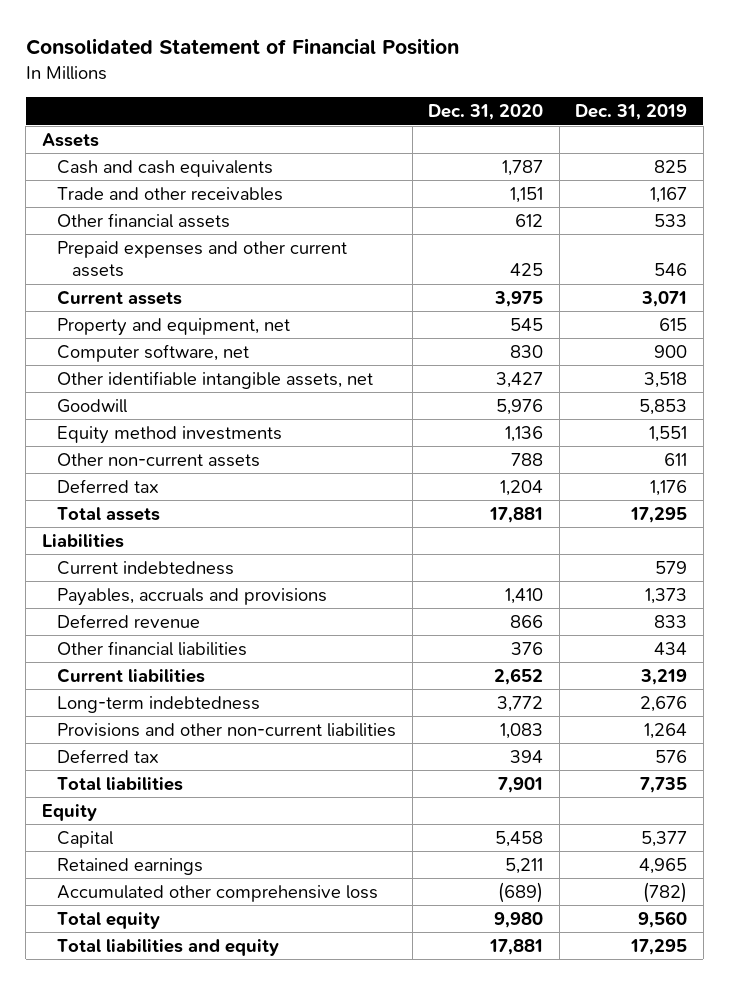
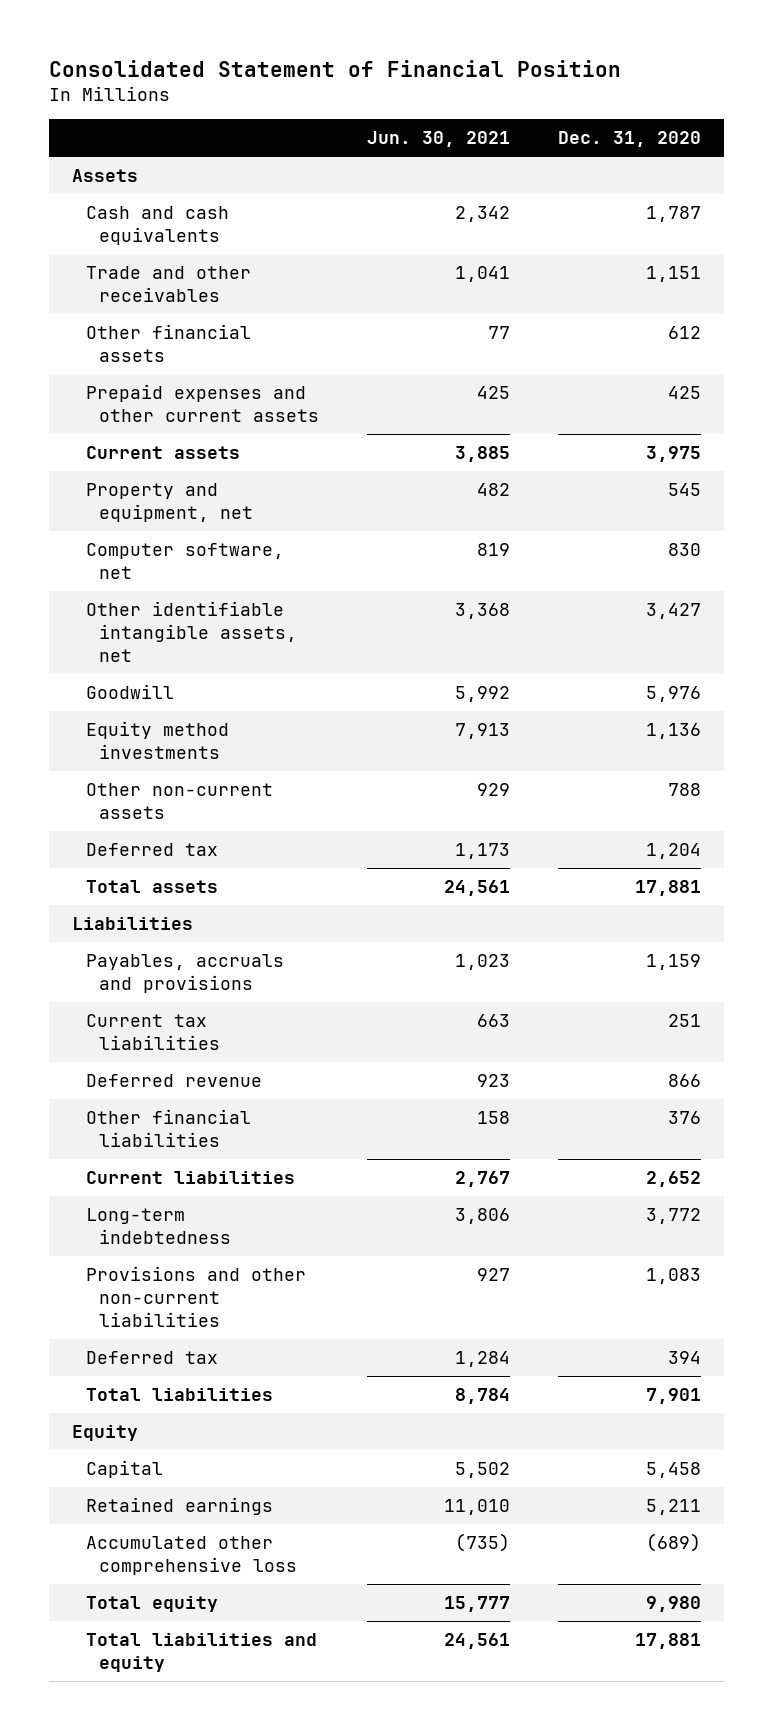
[575,104,688,121] Dec. 31, 2019 -> none
none -> [366,131,510,148] Jun. 30, 2021
[56,560,234,575] Current indebtedness -> none
[505,587,544,604] 1,410 -> [645,953,701,970] 1,159
none -> [85,1013,221,1050] Current tax liabilities

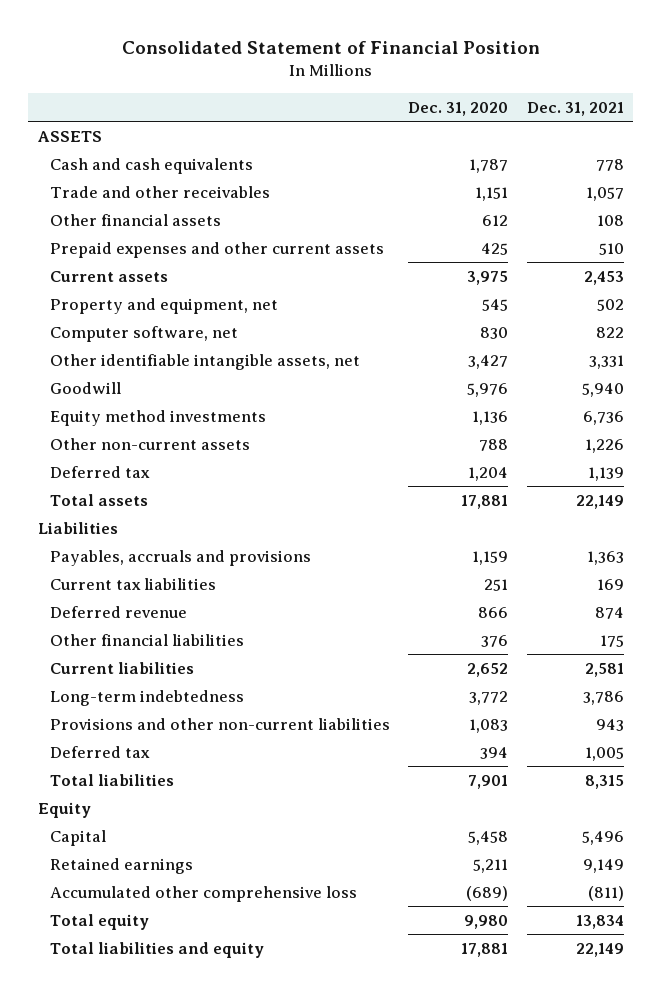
[366,131,510,148] Jun. 30, 2021 -> none
none -> [526,101,624,116] Dec. 31, 2021
[72,168,139,182] Assets -> [37,130,102,142] ASSETS

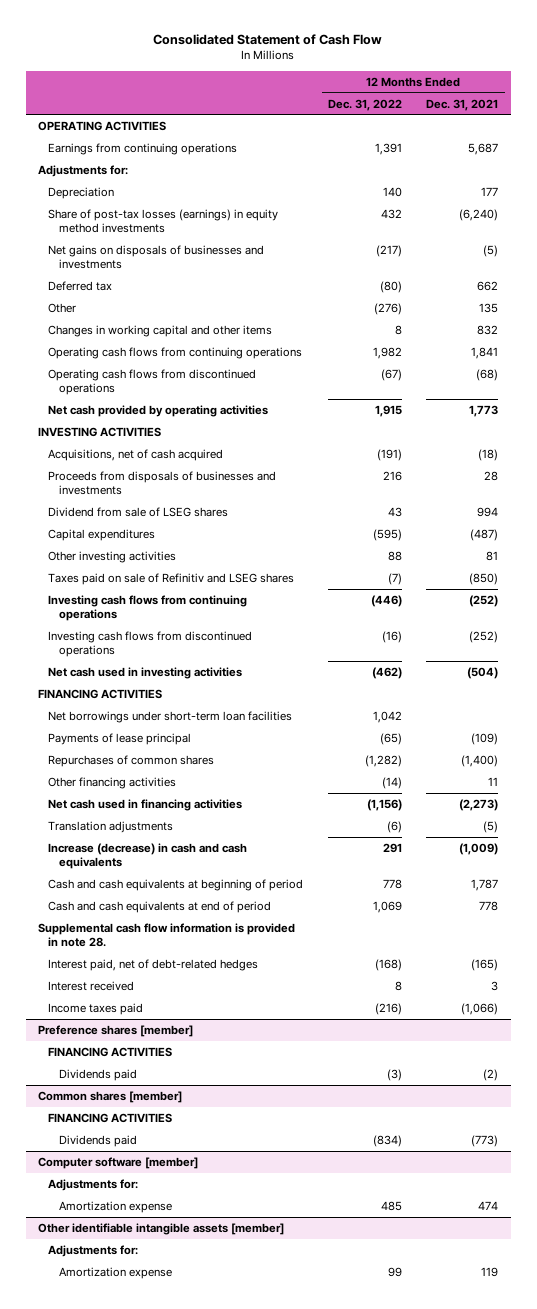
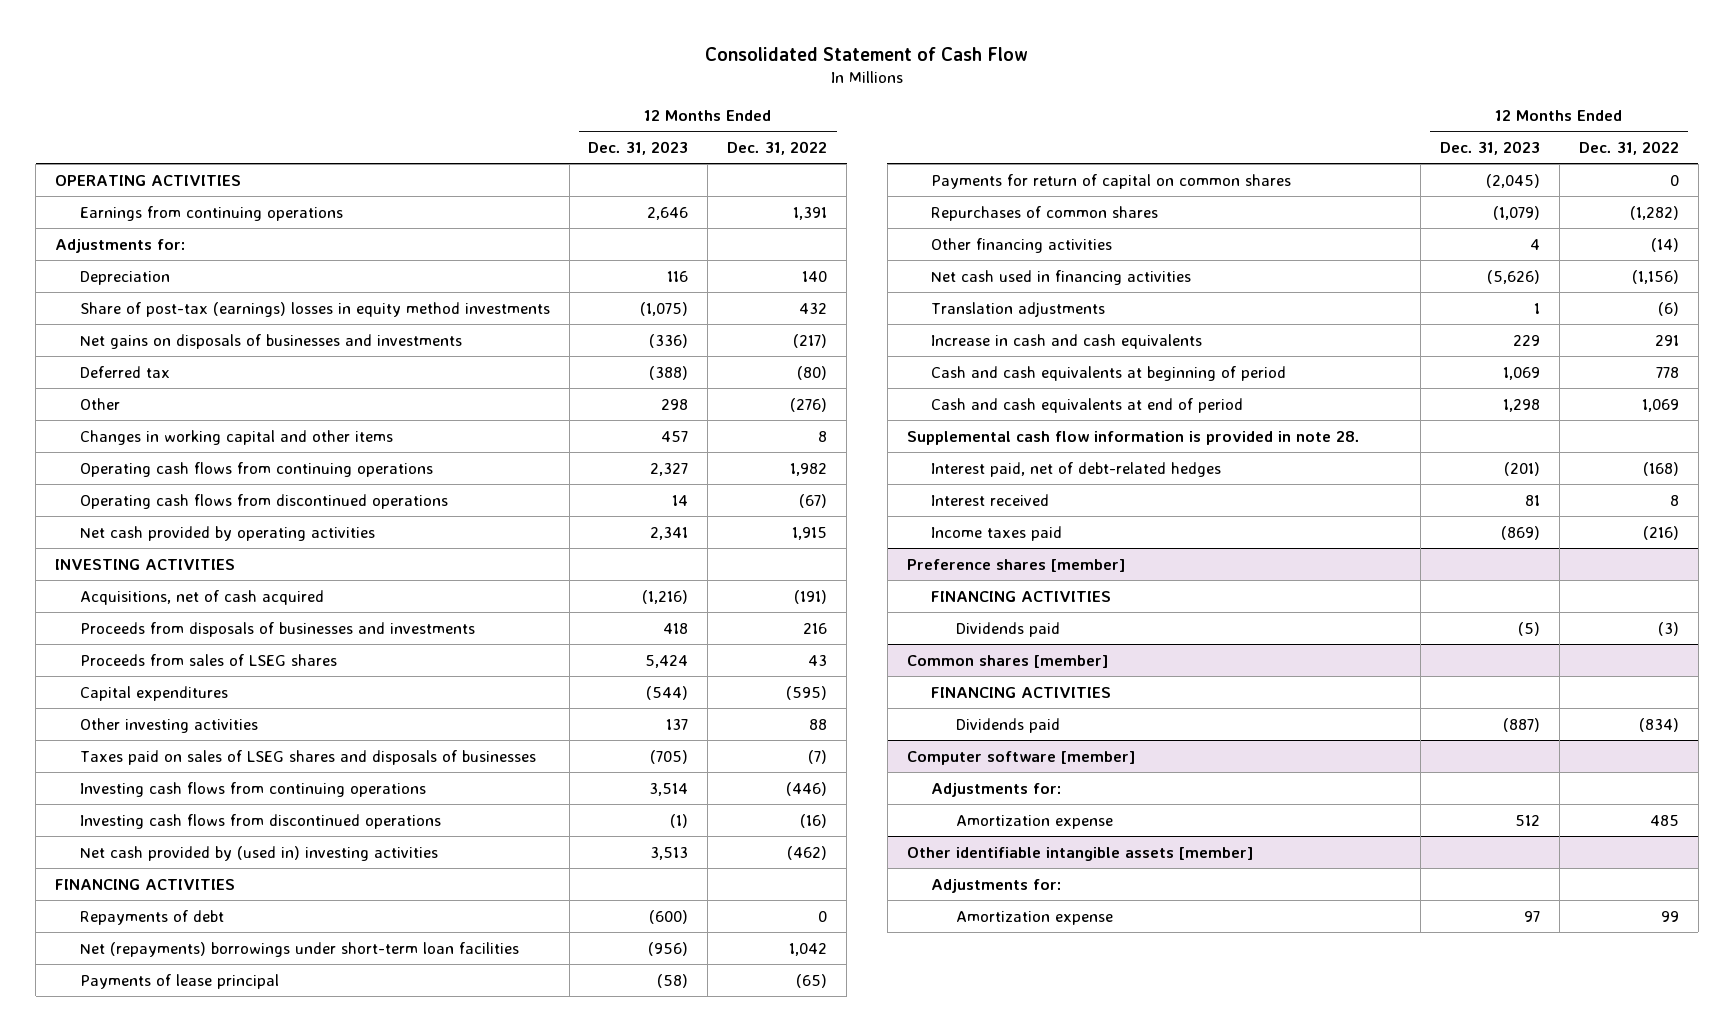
[426,98,499,111] Dec. 31, 2021 -> none
none -> [588,140,689,155] Dec. 31, 2023
[48,208,279,233] Share of post-tax losses (earnings) in equity method investments -> [79,301,550,317] Share of post-tax (earnings) losses in equity method investments
[48,506,229,517] Dividend from sale of LSEG shares -> [79,653,337,666] Proceeds from sales of LSEG shares
[48,572,295,585] Taxes paid on sale of Refinitiv and LSEG shares -> [79,749,536,765] Taxes paid on sales of LSEG shares and disposals of businesses
[48,666,243,679] Net cash used in investing activities -> [79,845,438,861] Net cash provided by (used in) investing activities
none -> [79,909,224,925] Repayments of debt
[48,710,293,723] Net borrowings under short-term loan facilities -> [79,941,519,957] Net (repayments) borrowings under short-term loan facilities
none -> [931,173,1292,189] Payments for return of capital on common shares
[48,842,248,869] Increase (decrease) in cash and cash equivalents -> [931,333,1203,349] Increase in cash and cash equivalents

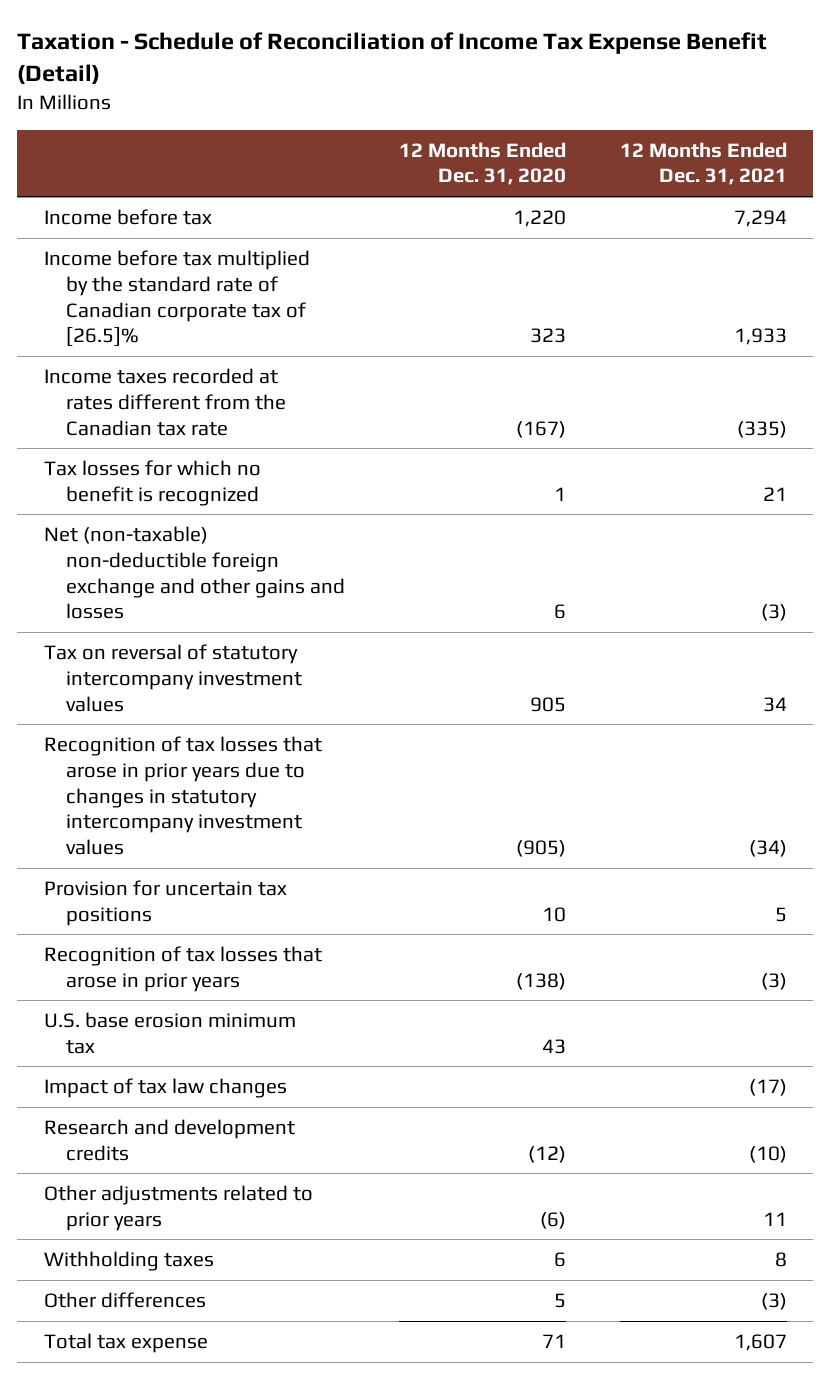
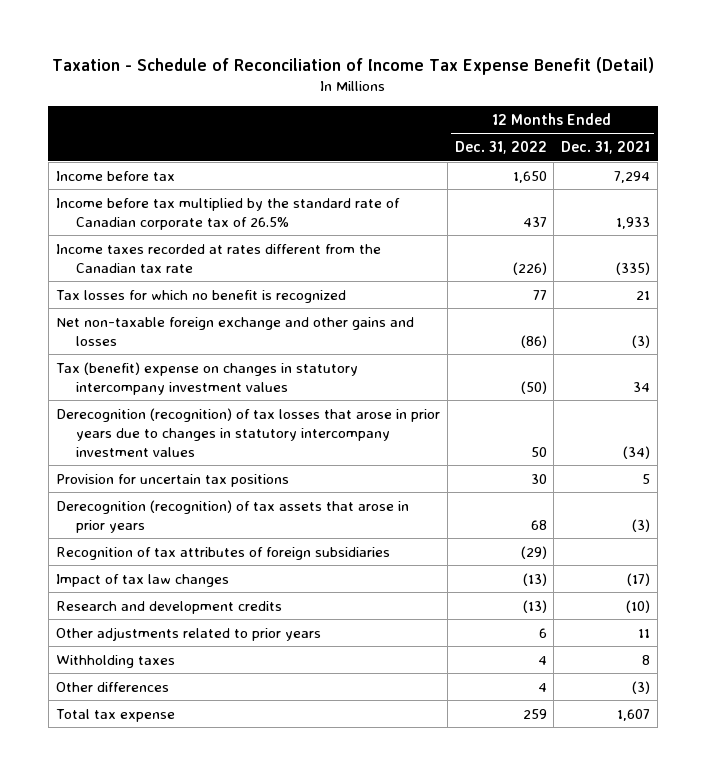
[399,141,567,186] 12 Months Ended Dec. 31, 2020 -> none
none -> [454,140,547,154] Dec. 31, 2022
[43,250,310,347] Income before tax multiplied by the standard rate of Canadian corporate tax of [26.5]% -> [55,197,400,230] Income before tax multiplied by the standard rate of Canadian corporate tax of 26.5%
[43,526,346,620] Net (non-taxable) non-deductible foreign exchange and other gains and losses -> [55,316,414,346] Net non-taxable foreign exchange and other gains and losses
[43,644,303,712] Tax on reversal of statutory intercompany investment values -> [55,361,358,395] Tax (benefit) expense on changes in statutory intercompany investment values
[43,736,322,856] Recognition of tax losses that arose in prior years due to changes in statutory intercompany investment values -> [55,407,440,457] Derecognition (recognition) of tax losses that arose in prior years due to changes in statutory intercompany investment values
[43,1012,296,1054] U.S. base erosion minimum tax -> none
[43,946,322,992] Recognition of tax losses that arose in prior years -> [55,499,409,533] Derecognition (recognition) of tax assets that arose in prior years
none -> [55,546,390,560] Recognition of tax attributes of foreign subsidiaries

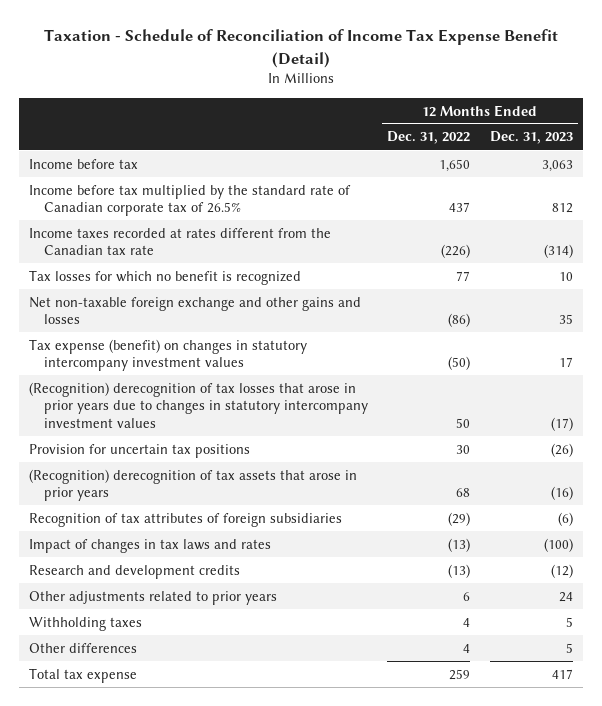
[561,140,651,154] Dec. 31, 2021 -> none
none -> [490,131,574,145] Dec. 31, 2023
[55,361,358,395] Tax (benefit) expense on changes in statutory intercompany investment values -> [28,338,307,372] Tax expense (benefit) on changes in statutory intercompany investment values
[55,407,440,457] Derecognition (recognition) of tax losses that arose in prior years due to changes in statutory intercompany investment values -> [28,381,368,428] (Recognition) derecognition of tax losses that arose in prior years due to changes in statutory intercompany investment values
[55,499,409,533] Derecognition (recognition) of tax assets that arose in prior years -> [28,468,357,502] (Recognition) derecognition of tax assets that arose in prior years
[55,573,229,587] Impact of tax law changes -> [28,538,271,553] Impact of changes in tax laws and rates

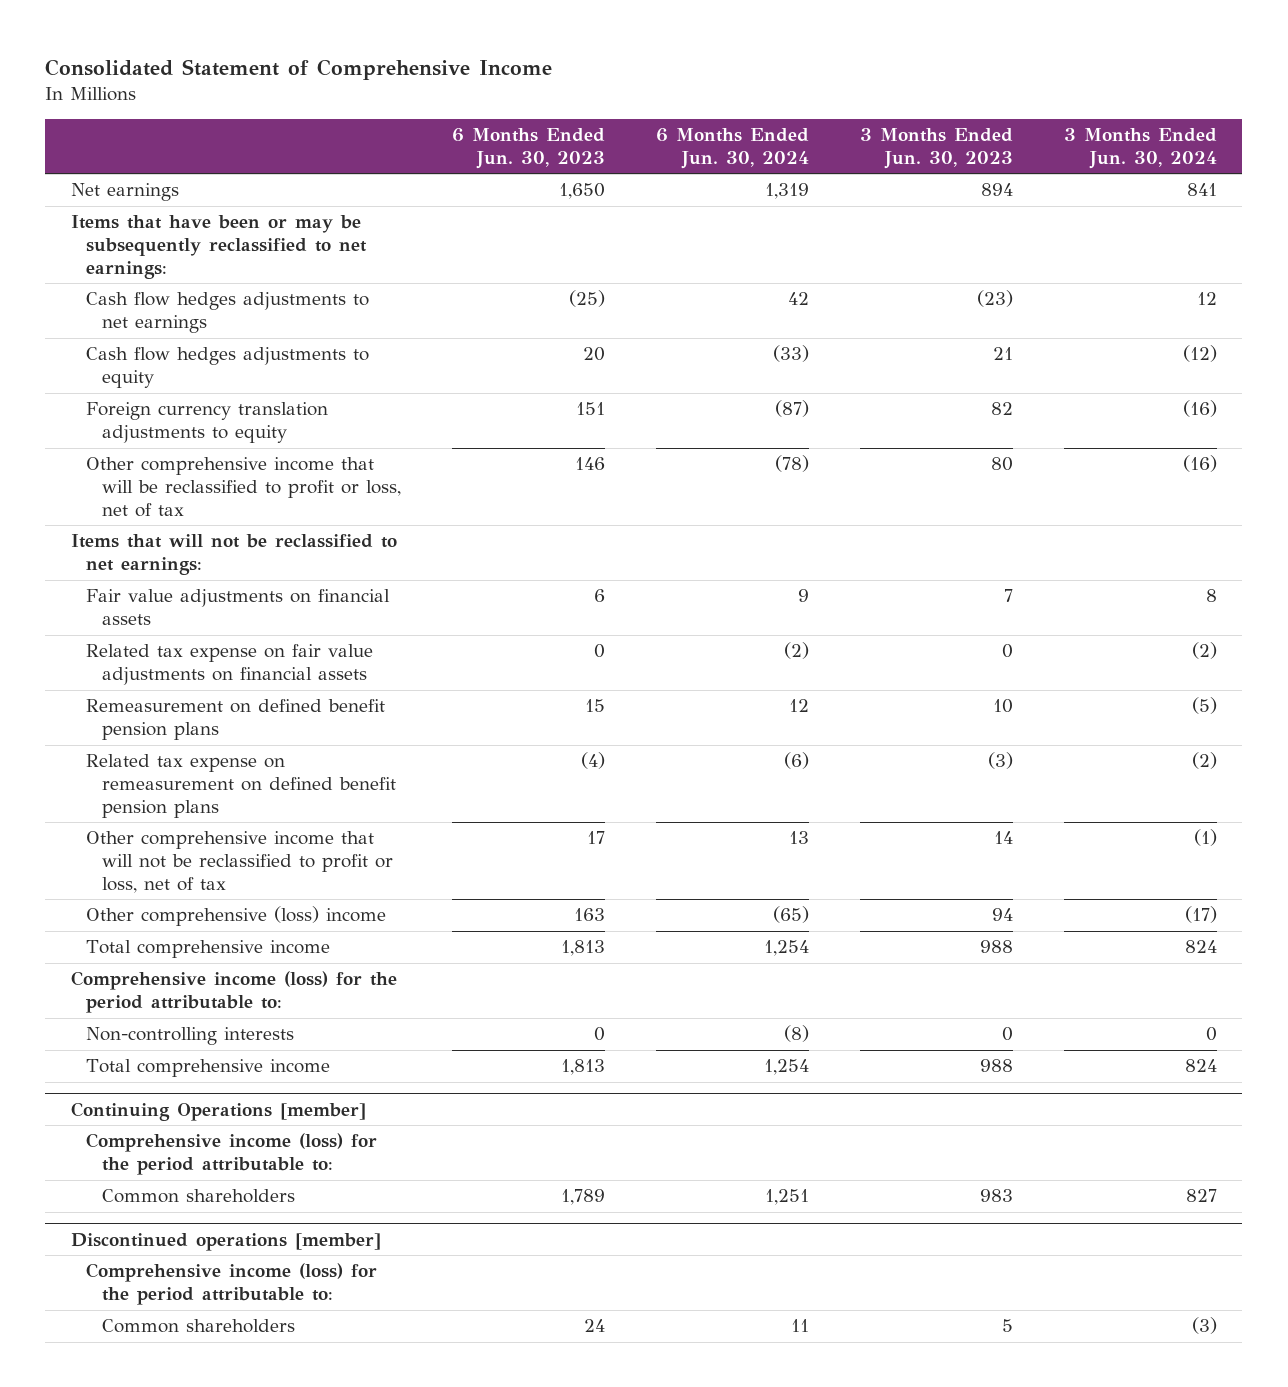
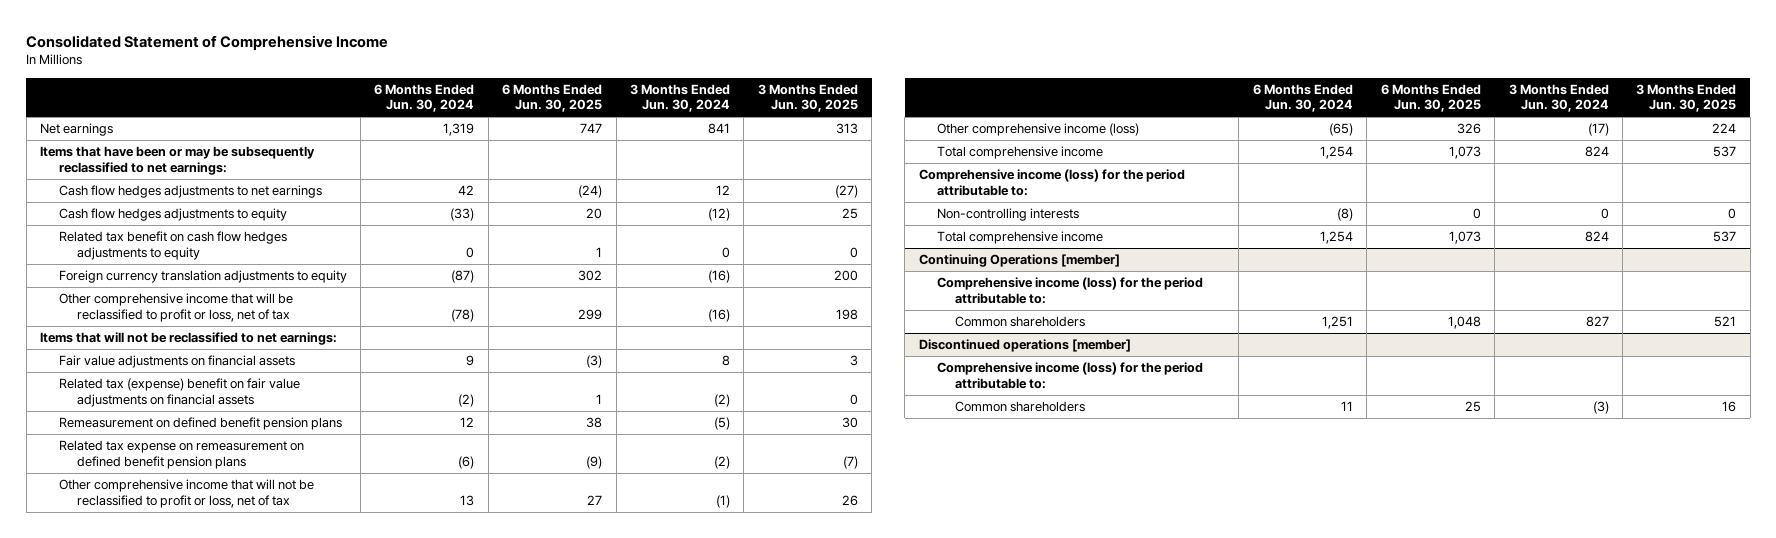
[451,128,605,170] 6 Months Ended Jun. 30, 2023 -> none
[859,128,1013,170] 3 Months Ended Jun. 30, 2023 -> none
none -> [502,83,603,113] 6 Months Ended Jun. 30, 2025
none -> [757,83,858,113] 3 Months Ended Jun. 30, 2025
none -> [58,231,287,260] Related tax benefit on cash flow hedges adjustments to equity
[86,644,374,686] Related tax expense on fair value adjustments on financial assets -> [58,378,300,407] Related tax (expense) benefit on fair value adjustments on financial assets
[86,906,387,927] Other comprehensive (loss) income -> [937,123,1140,137] Other comprehensive income (loss)

